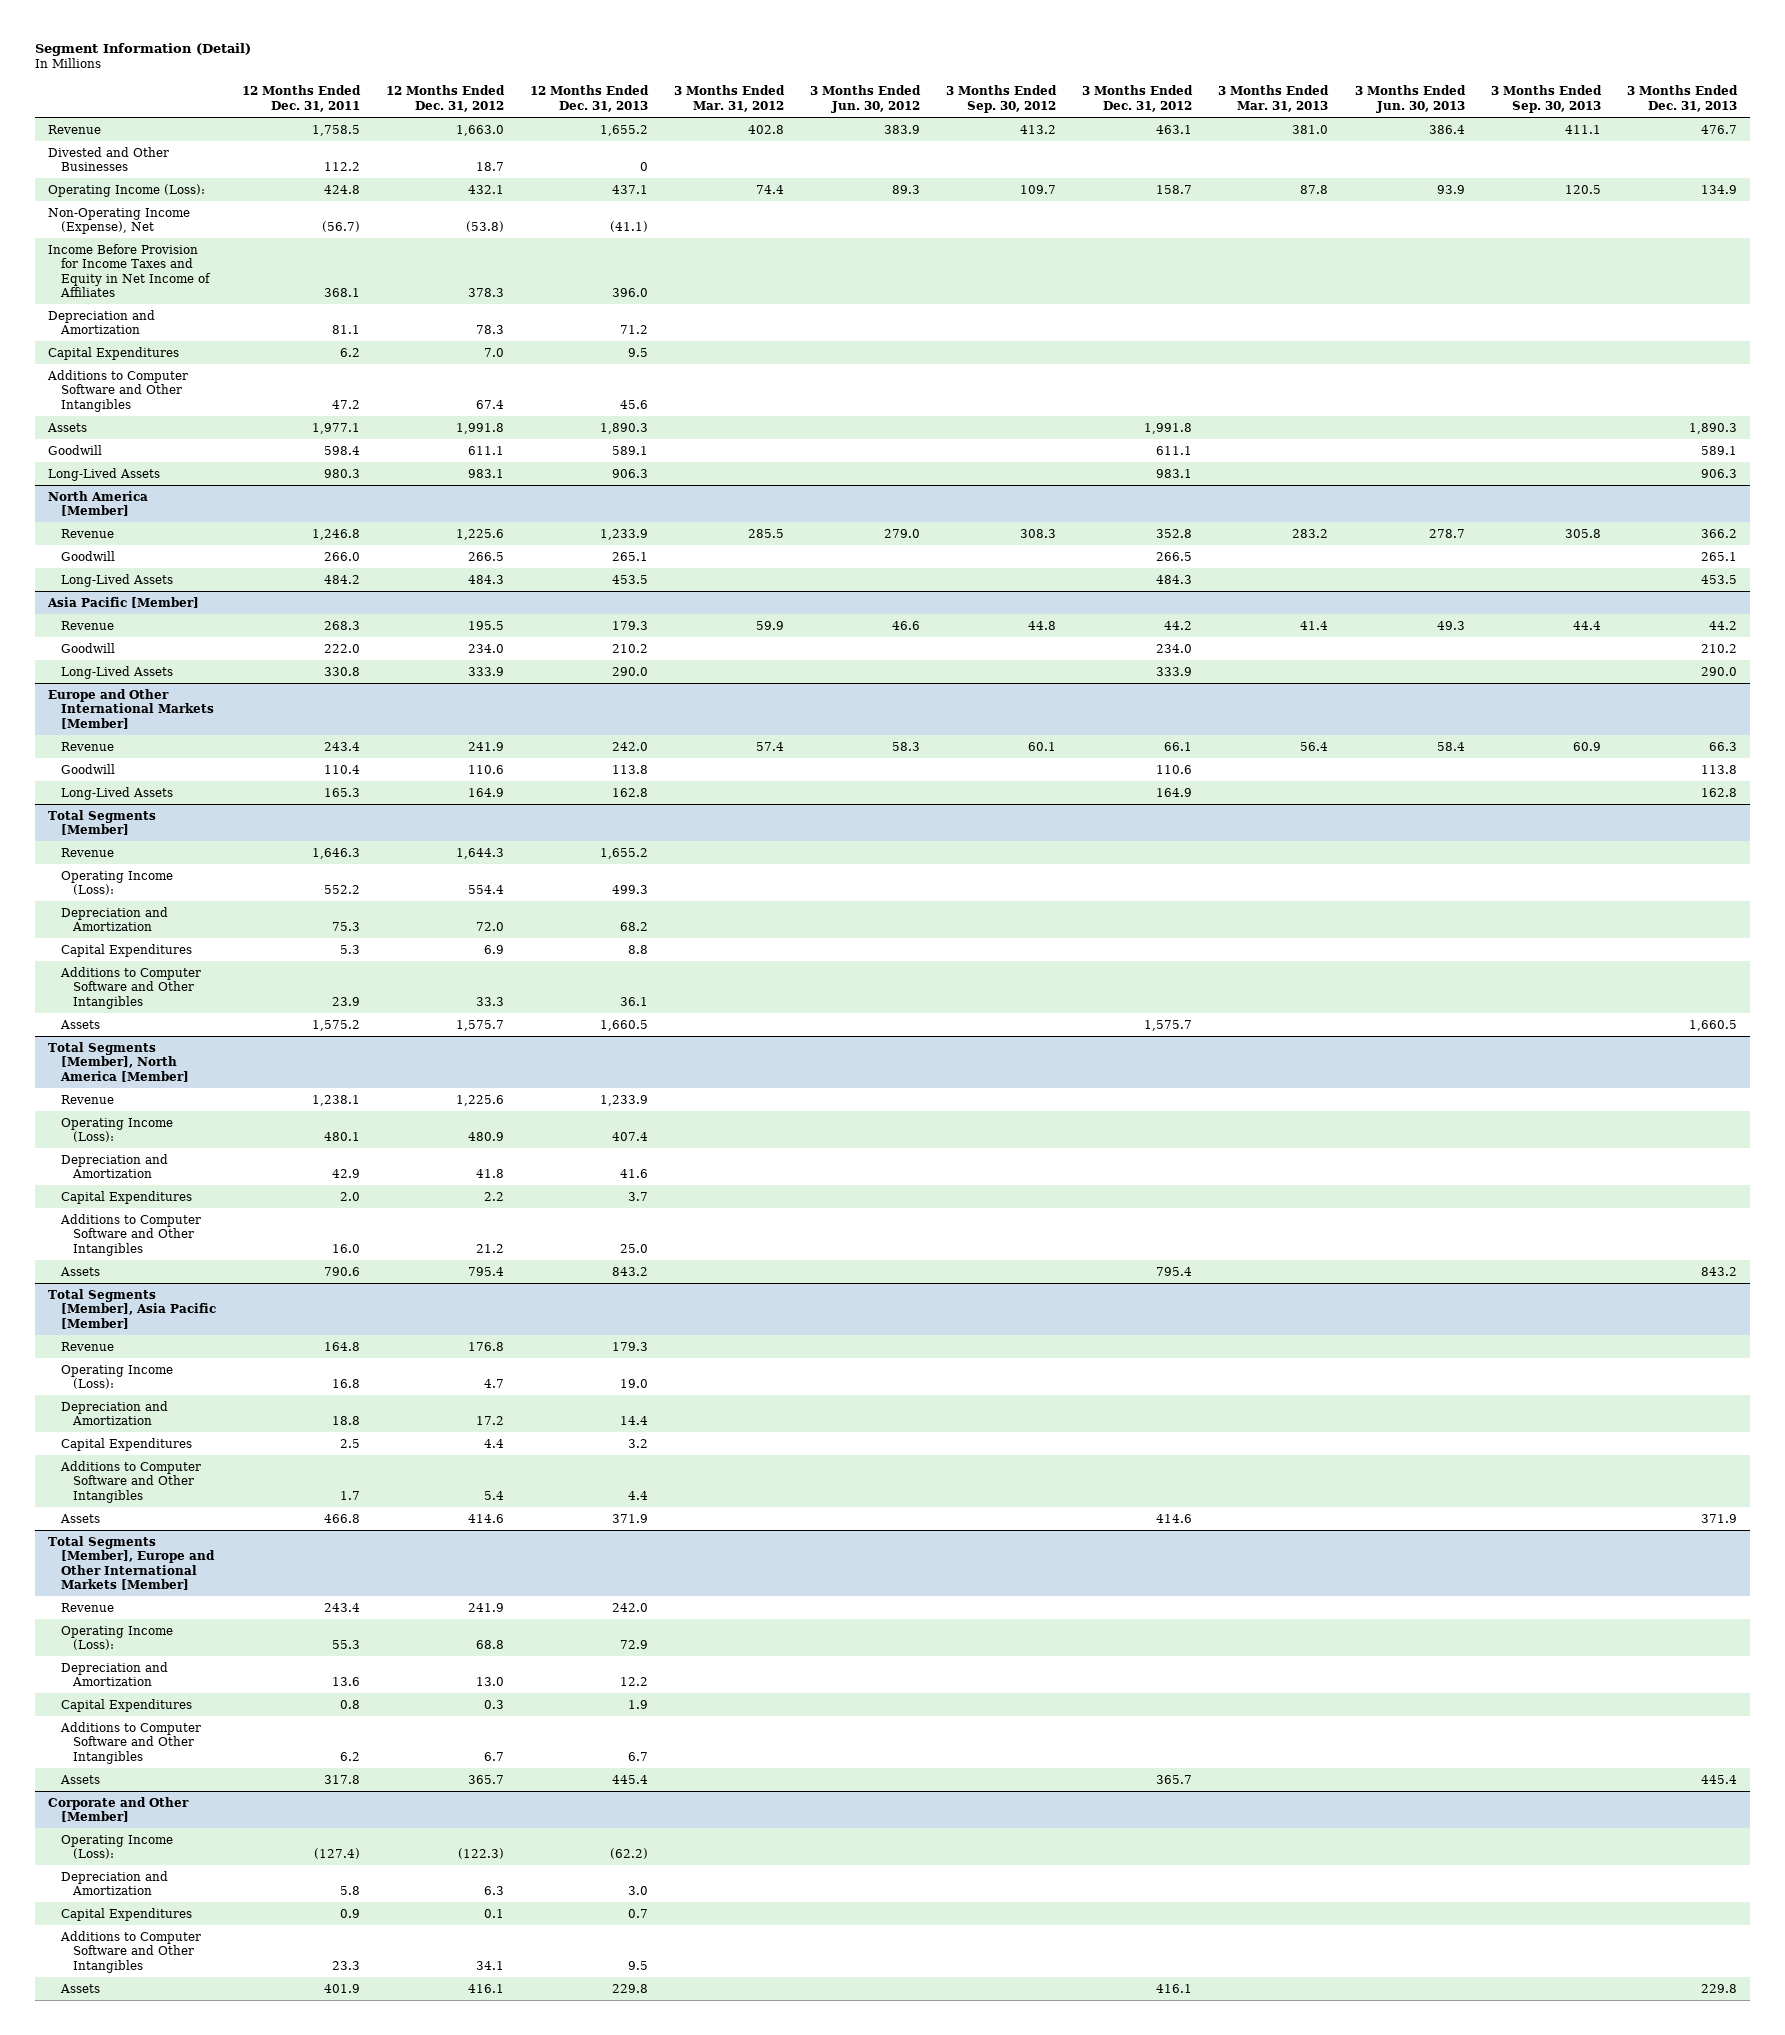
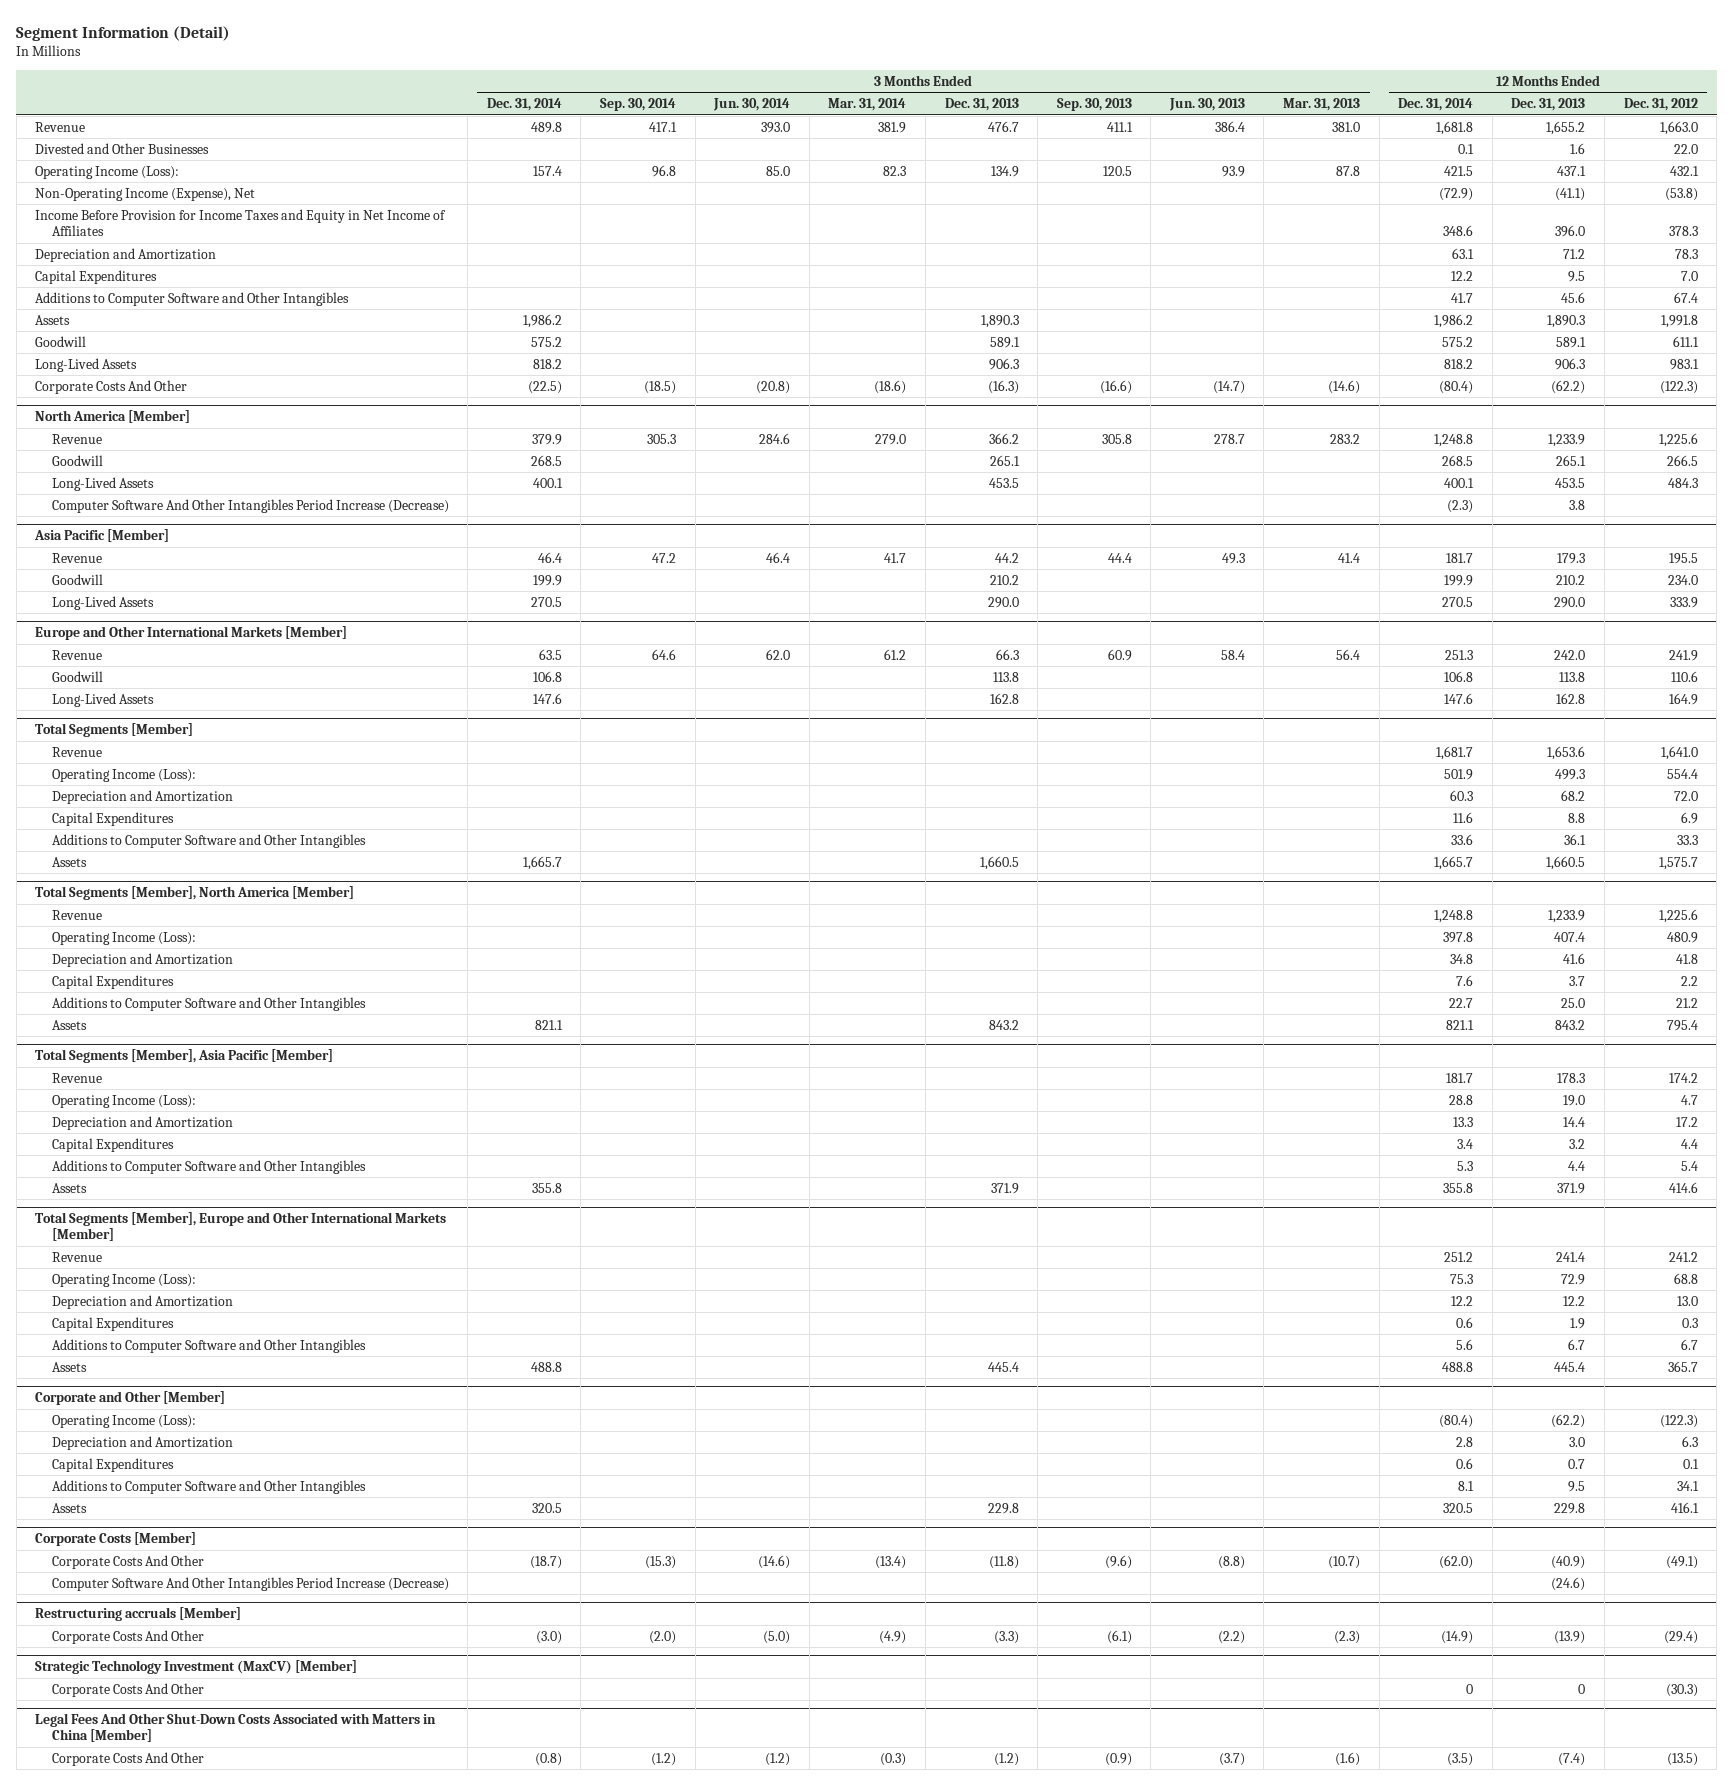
[241,85,361,112] 12 Months Ended Dec. 31, 2011 -> none
[674,85,786,112] 3 Months Ended Mar. 31, 2012 -> none
[810,85,922,113] 3 Months Ended Jun. 30, 2012 -> none
[946,85,1058,113] 3 Months Ended Sep. 30, 2012 -> none
[1082,85,1194,112] 3 Months Ended Dec. 31, 2012 -> none
none -> [486,98,562,112] Dec. 31, 2014
none -> [599,98,676,112] Sep. 30, 2014
none -> [713,98,791,112] Jun. 30, 2014
none -> [828,98,907,112] Mar. 31, 2014
none -> [1398,98,1474,112] Dec. 31, 2014
[475,162,504,172] 18.7 -> [1673,143,1698,154] 22.0
[639,162,648,172] 0 -> [1570,142,1586,154] 1.6
none -> [35,379,188,394] Corporate Costs And Other
none -> [51,498,449,513] Computer Software And Other Intangibles Period Increase (Decrease)
[455,847,504,859] 1,644.3 -> [1660,745,1698,760] 1,641.0
[599,847,648,859] 1,655.2 -> [1547,745,1586,760] 1,653.6
[467,1341,504,1351] 176.8 -> [1668,1072,1698,1083] 174.2
[611,1341,648,1351] 179.3 -> [1557,1072,1586,1083] 178.3
[467,1602,504,1612] 241.9 -> [1668,1251,1698,1262] 241.2
[611,1602,648,1612] 242.0 -> [1556,1251,1586,1262] 241.4
none -> [35,1531,197,1546] Corporate Costs [Member]
none -> [51,1554,204,1569] Corporate Costs And Other
none -> [51,1576,449,1591] Computer Software And Other Intangibles Period Increase (Decrease)
none -> [35,1606,242,1621] Restructuring accruals [Member]
none -> [51,1629,204,1644] Corporate Costs And Other
none -> [35,1659,358,1674] Strategic Technology Investment (MaxCV) [Member]
none -> [51,1682,204,1697] Corporate Costs And Other
none -> [35,1712,437,1742] Legal Fees And Other Shut-Down Costs Associated with Matters in China [Member]
none -> [51,1751,204,1766] Corporate Costs And Other

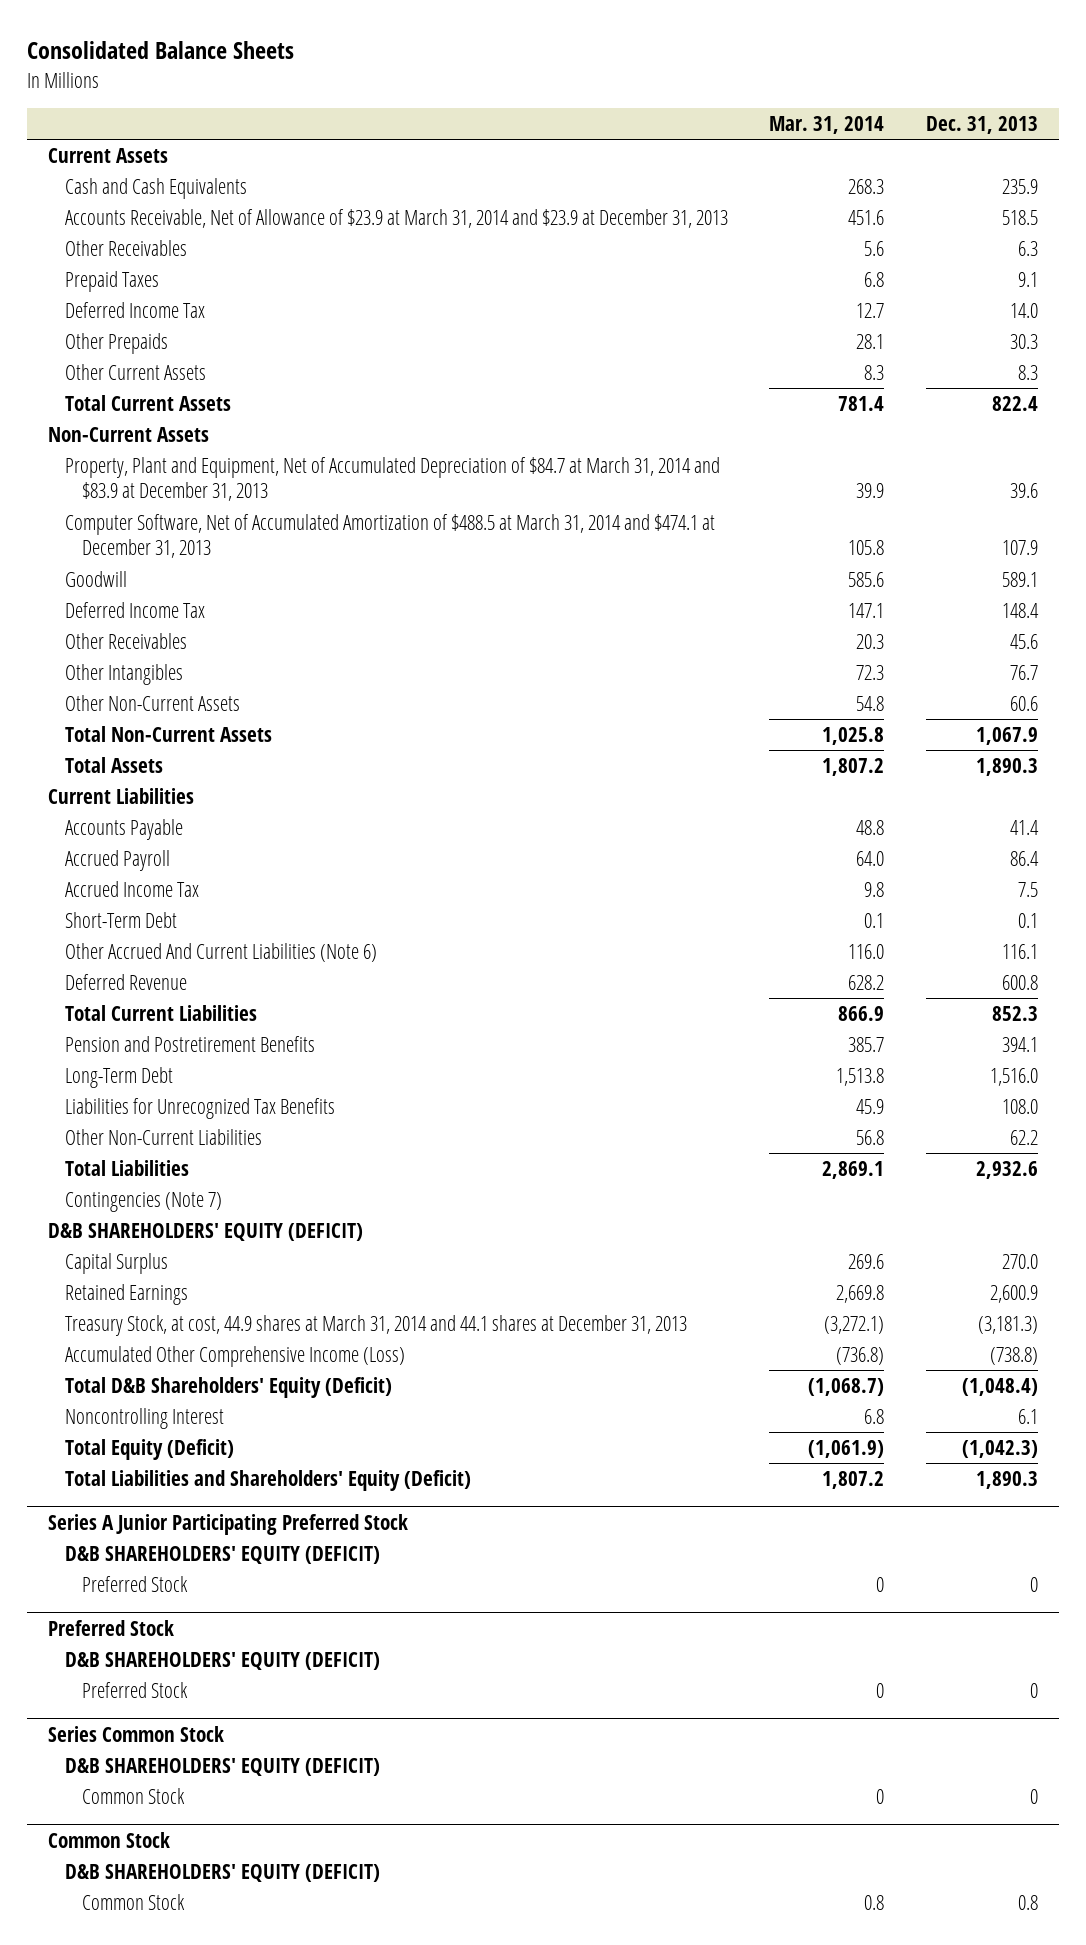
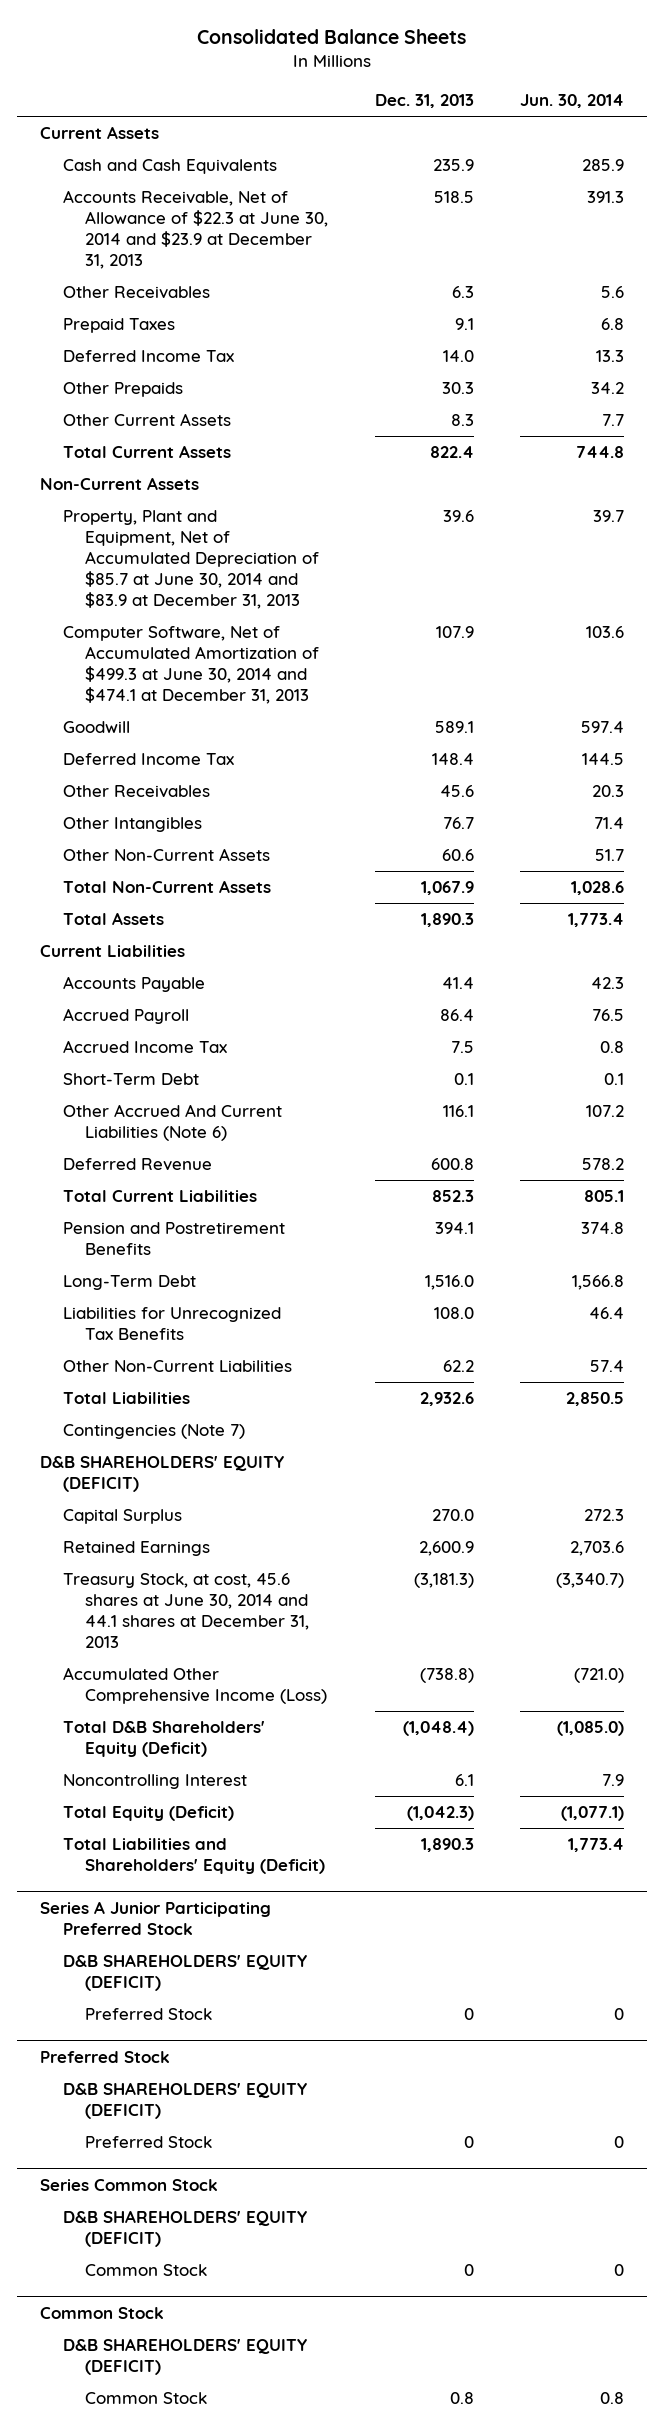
[769,116,885,135] Mar. 31, 2014 -> none
none -> [519,94,624,109] Jun. 30, 2014
[65,208,729,228] Accounts Receivable, Net of Allowance of $23.9 at March 31, 2014 and $23.9 at December 31, 2013 -> [62,190,329,269] Accounts Receivable, Net of Allowance of $22.3 at June 30, 2014 and $23.9 at December 31, 2013
[65,456,721,502] Property, Plant and Equipment, Net of Accumulated Depreciation of $84.7 at March 31, 2014 and $83.9 at December 31, 2013 -> [62,510,320,609] Property, Plant and Equipment, Net of Accumulated Depreciation of $85.7 at June 30, 2014 and $83.9 at December 31, 2013
[65,513,716,559] Computer Software, Net of Accumulated Amortization of $488.5 at March 31, 2014 and $474.1 at December 31, 2013 -> [62,626,320,704] Computer Software, Net of Accumulated Amortization of $499.3 at June 30, 2014 and $474.1 at December 31, 2013
[65,1314,688,1336] Treasury Stock, at cost, 44.9 shares at March 31, 2014 and 44.1 shares at December 31, 2013 -> [62,1573,310,1648] Treasury Stock, at cost, 45.6 shares at June 30, 2014 and 44.1 shares at December 31, 2013

